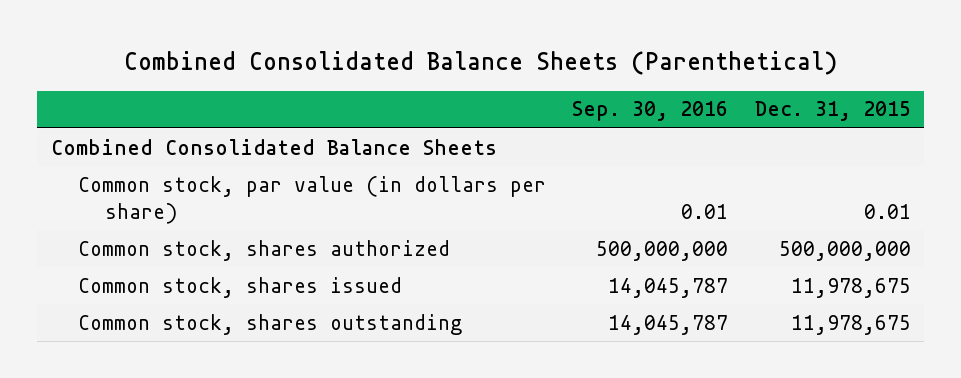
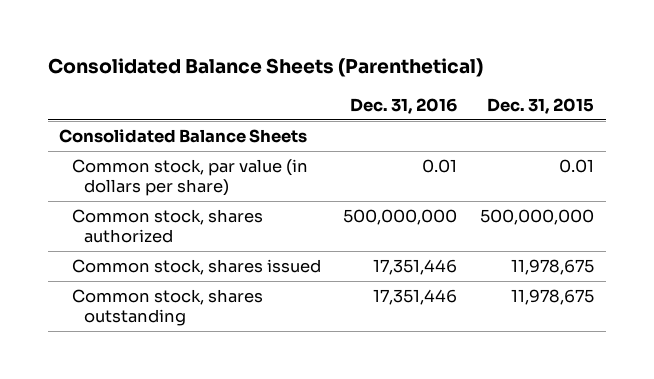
[123,50,837,75] Combined Consolidated Balance Sheets (Parenthetical) -> [47,58,483,78] Consolidated Balance Sheets (Parenthetical)
[572,101,729,122] Sep. 30, 2016 -> none
none -> [350,97,458,114] Dec. 31, 2016
[50,138,497,155] Combined Consolidated Balance Sheets -> [59,129,308,144] Consolidated Balance Sheets

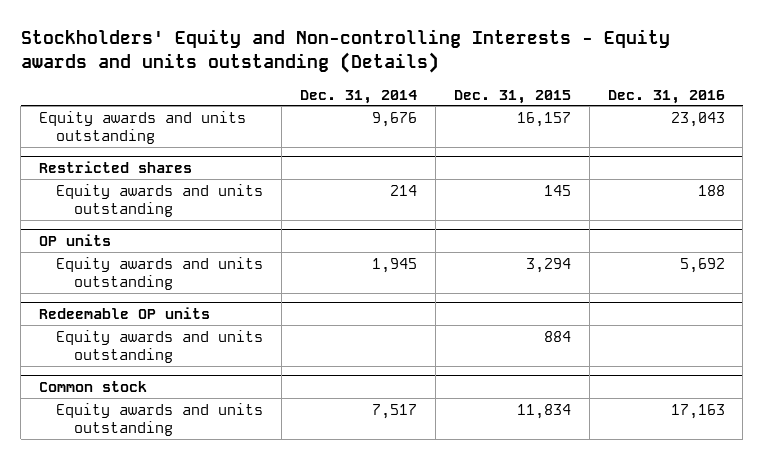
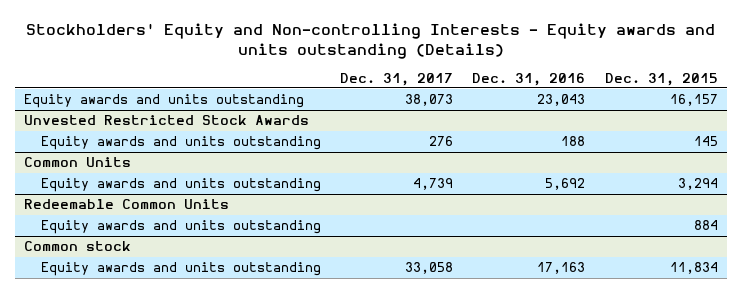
[299,89,417,104] Dec. 31, 2014 -> none
none -> [340,72,454,86] Dec. 31, 2017
[38,160,192,173] Restricted shares -> [24,115,310,126] Unvested Restricted Stock Awards
[38,233,111,246] OP units -> [24,157,132,168] Common Units
[38,306,210,319] Redeemable OP units -> [24,199,230,210] Redeemable Common Units

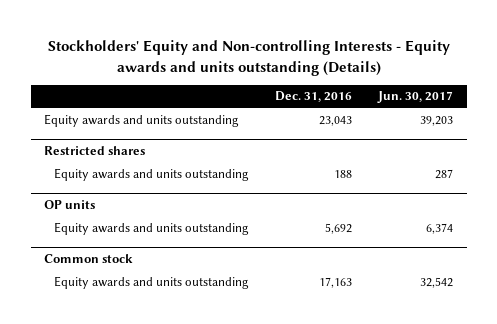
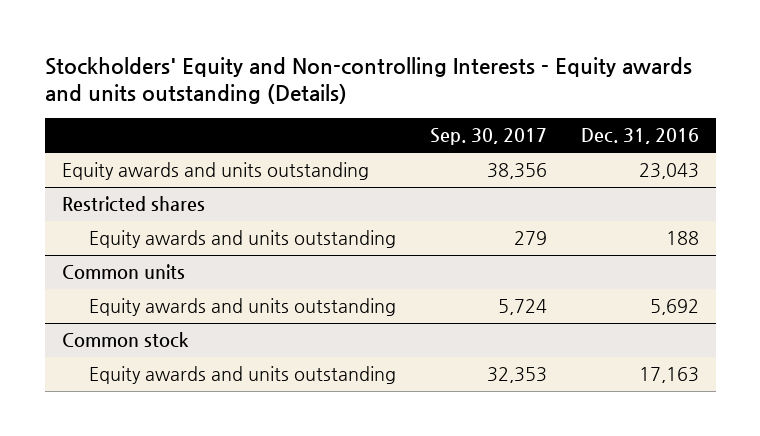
[377,91,454,104] Jun. 30, 2017 -> none
none -> [429,128,547,146] Sep. 30, 2017
[43,199,95,209] OP units -> [61,264,185,280] Common units

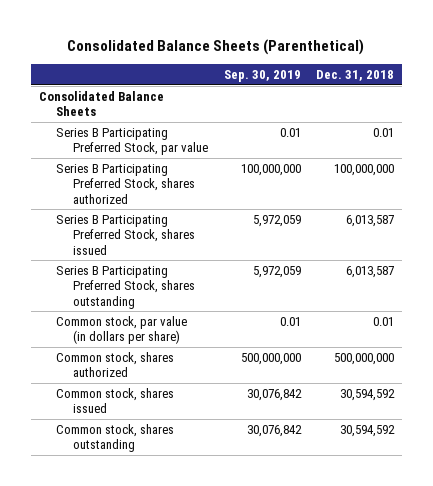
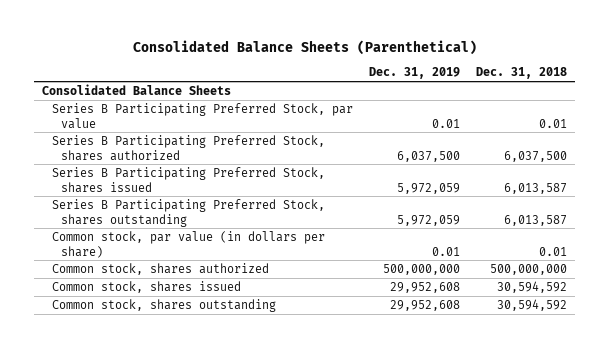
[223,70,301,83] Sep. 30, 2019 -> none
none -> [368,67,460,80] Dec. 31, 2019
[334,164,395,177] 100,000,000 -> [504,150,568,162] 6,037,500

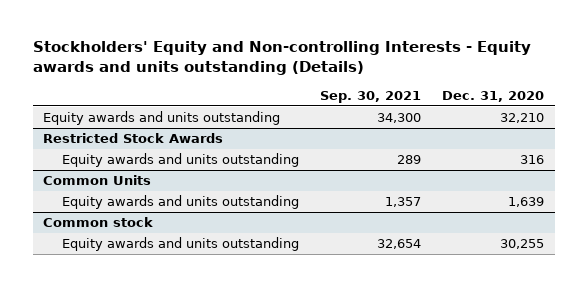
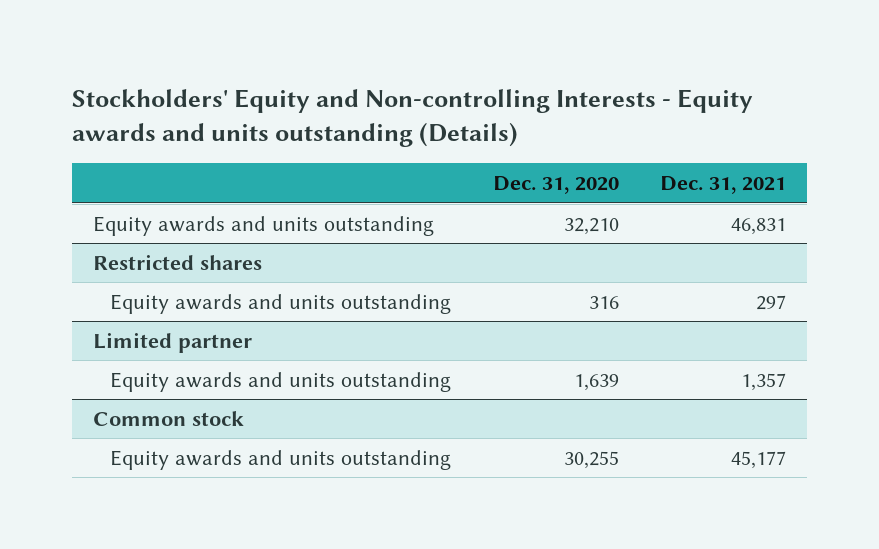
[320,91,422,104] Sep. 30, 2021 -> none
none -> [660,176,787,195] Dec. 31, 2021
[42,132,223,143] Restricted Stock Awards -> [93,253,263,270] Restricted shares
[42,174,151,185] Common Units -> [93,331,253,353] Limited partner

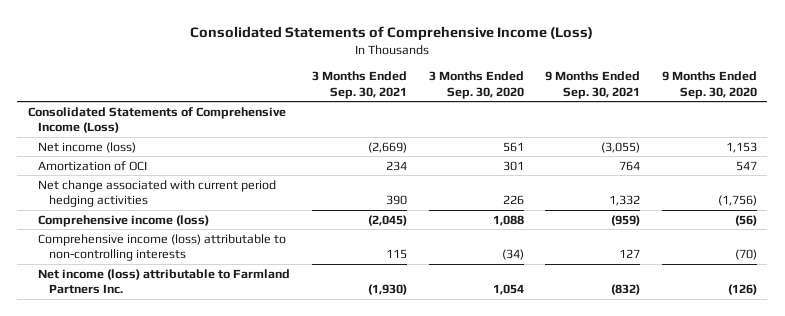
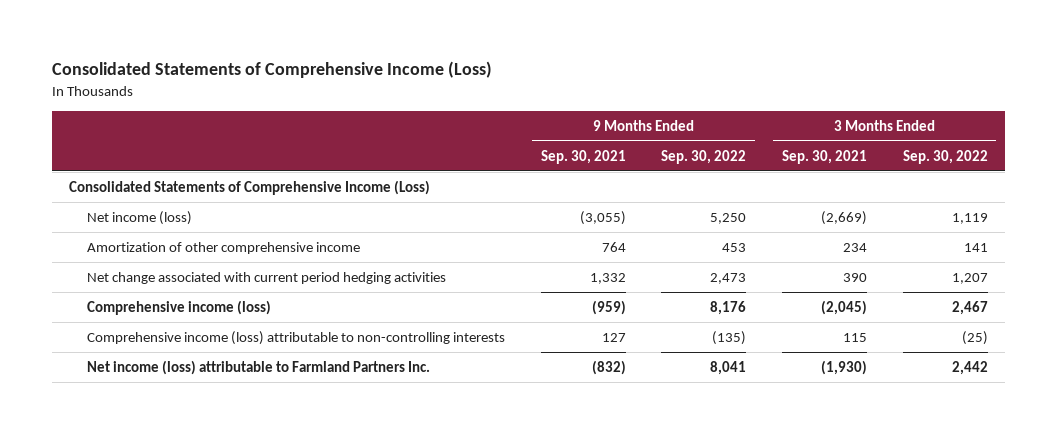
[428,71,524,100] 3 Months Ended Sep. 30, 2020 -> none
[661,71,757,100] 9 Months Ended Sep. 30, 2020 -> none
none -> [661,149,747,164] Sep. 30, 2022
none -> [902,149,988,164] Sep. 30, 2022
[38,160,148,171] Amortization of OCI -> [87,241,361,254] Amortization of other comprehensive income

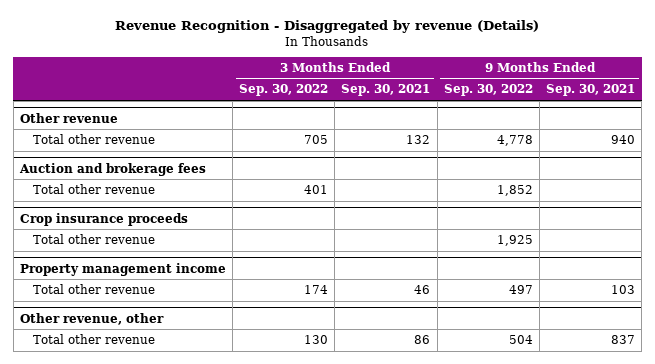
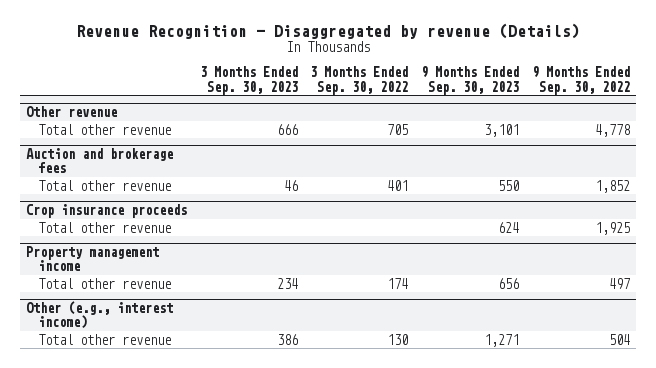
[341,84,431,97] Sep. 30, 2021 -> none
[546,84,636,97] Sep. 30, 2021 -> none
none -> [199,66,298,95] 3 Months Ended Sep. 30, 2023
none -> [421,66,520,95] 9 Months Ended Sep. 30, 2023
[19,312,164,325] Other revenue, other -> [26,300,174,330] Other (e.g., interest income)

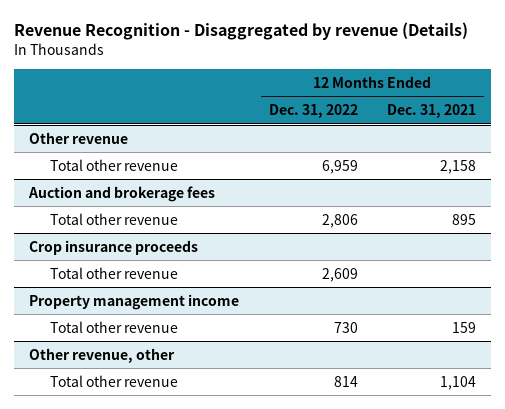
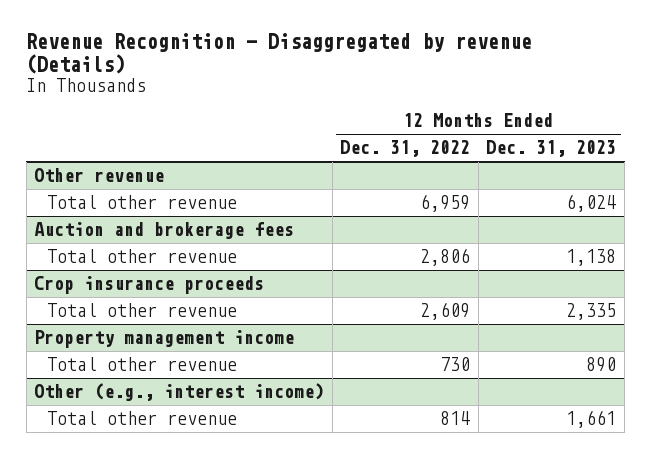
[387,104,477,119] Dec. 31, 2021 -> none
none -> [486,140,617,158] Dec. 31, 2023
[28,347,175,363] Other revenue, other -> [34,383,325,402] Other (e.g., interest income)

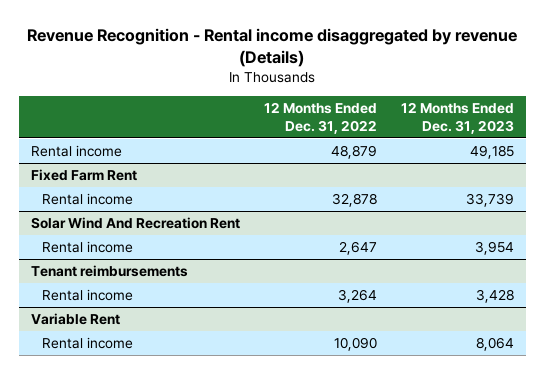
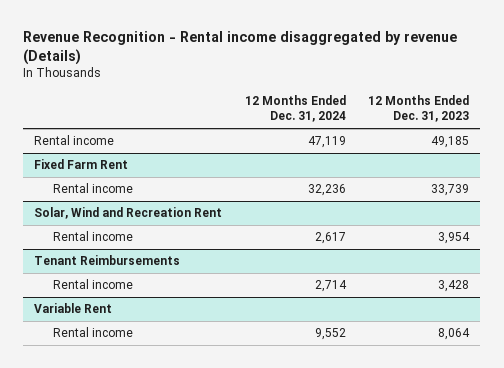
[263,102,377,134] 12 Months Ended Dec. 31, 2022 -> none
none -> [244,95,346,123] 12 Months Ended Dec. 31, 2024
[30,217,240,230] Solar Wind And Recreation Rent -> [34,207,223,220] Solar, Wind and Recreation Rent
[30,265,188,278] Tenant reimbursements -> [34,255,181,266] Tenant Reimbursements

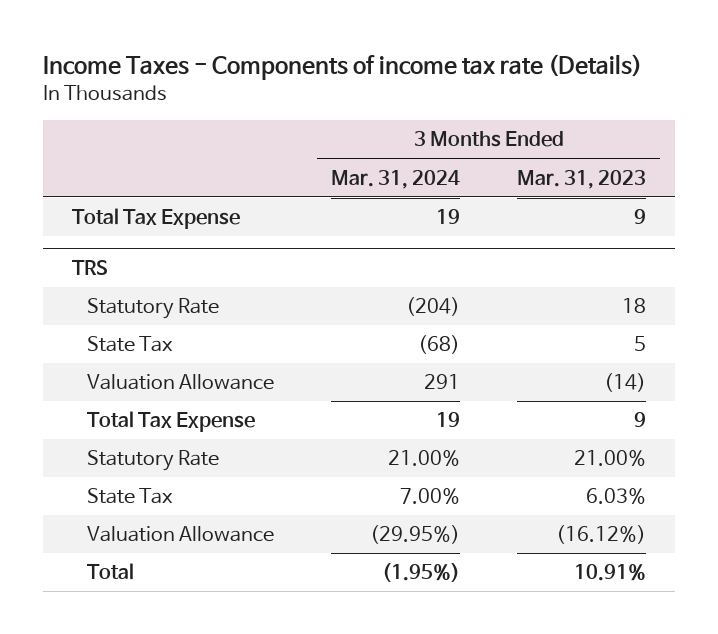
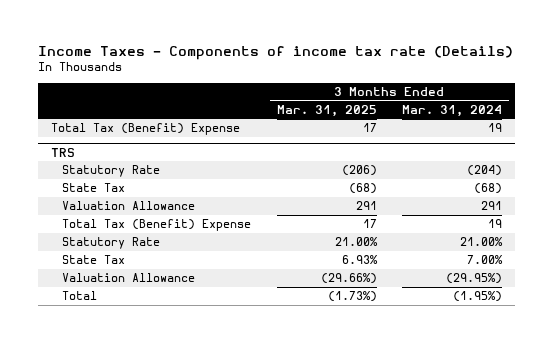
[517,169,647,189] Mar. 31, 2023 -> none
none -> [276,104,377,117] Mar. 31, 2025
[71,208,240,230] Total Tax Expense -> [51,123,241,136] Total Tax (Benefit) Expense
[86,411,255,433] Total Tax Expense -> [61,219,251,232] Total Tax (Benefit) Expense

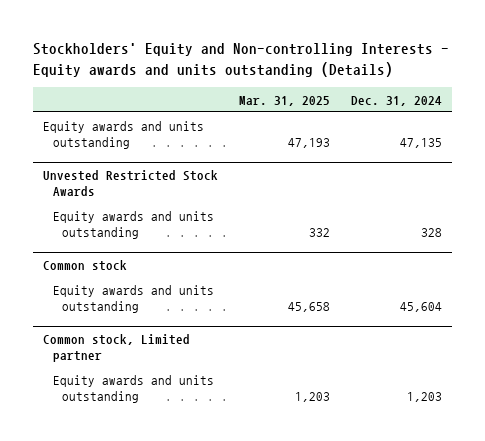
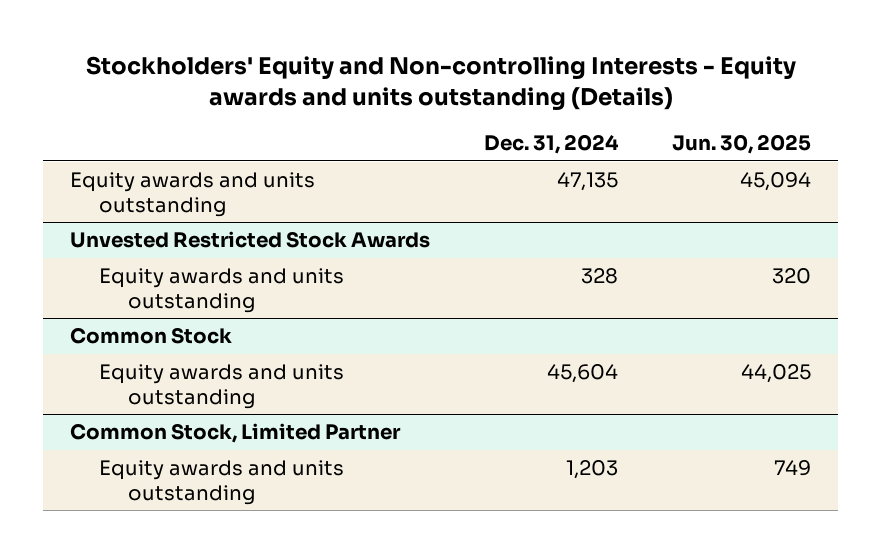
[238,95,330,106] Mar. 31, 2025 -> none
none -> [672,134,812,155] Jun. 30, 2025
[43,259,128,271] Common stock -> [70,327,233,345] Common Stock
[43,333,191,362] Common stock, Limited partner -> [70,423,402,444] Common Stock, Limited Partner

